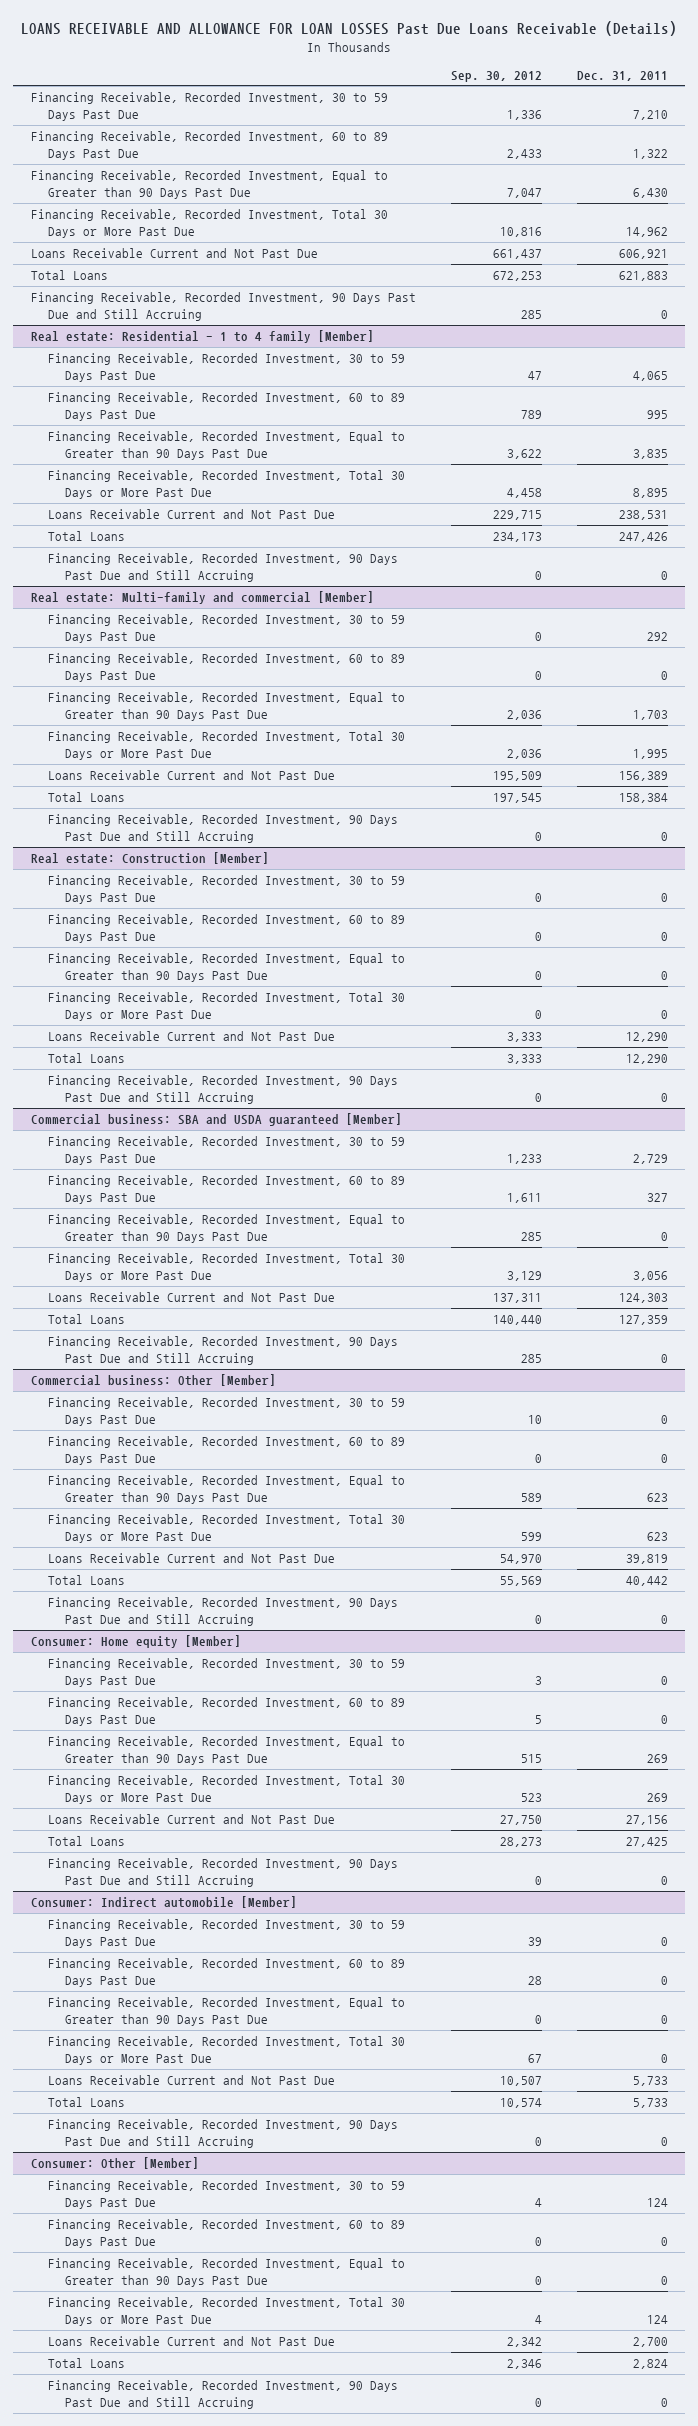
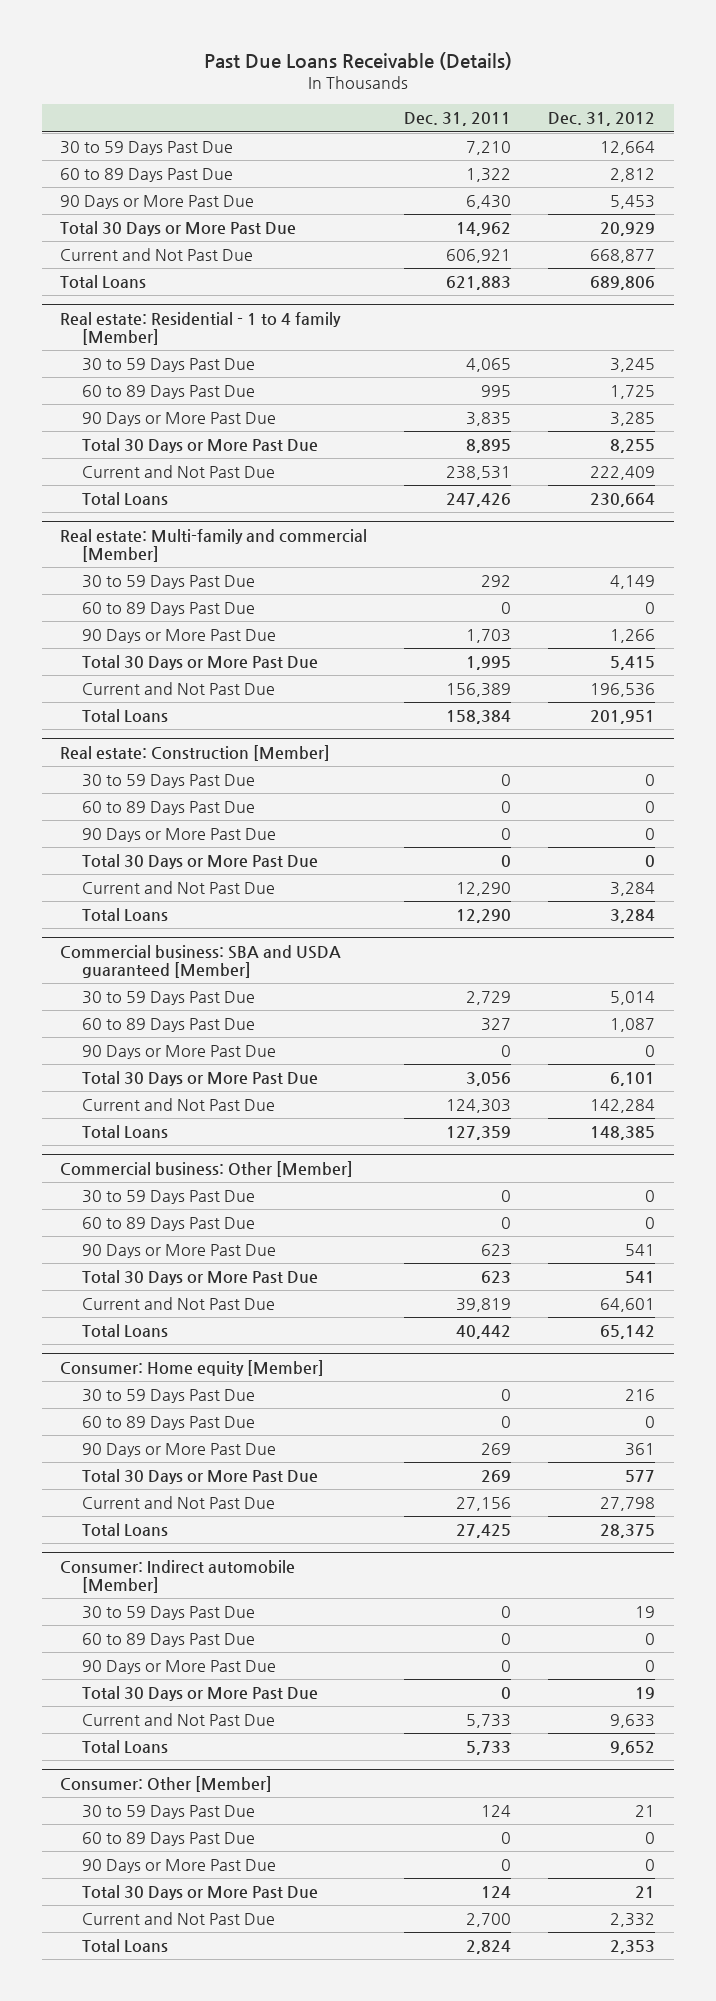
[21,21,678,37] LOANS RECEIVABLE AND ALLOWANCE FOR LOAN LOSSES Past Due Loans Receivable (Details) -> [203,51,512,70] Past Due Loans Receivable (Details)
[450,70,542,82] Sep. 30, 2012 -> none
none -> [548,112,656,127] Dec. 31, 2012
[30,92,388,121] Financing Receivable, Recorded Investment, 30 to 59 Days Past Due -> [60,141,234,156] 30 to 59 Days Past Due
[30,131,388,160] Financing Receivable, Recorded Investment, 60 to 89 Days Past Due -> [60,168,234,183] 60 to 89 Days Past Due
[30,170,388,199] Financing Receivable, Recorded Investment, Equal to Greater than 90 Days Past Due -> [60,195,255,210] 90 Days or More Past Due
[30,209,388,238] Financing Receivable, Recorded Investment, Total 30 Days or More Past Due -> [60,221,297,237] Total 30 Days or More Past Due
[30,248,318,259] Loans Receivable Current and Not Past Due -> [60,248,254,262] Current and Not Past Due
[30,292,416,321] Financing Receivable, Recorded Investment, 90 Days Past Due and Still Accruing -> none
[48,353,406,382] Financing Receivable, Recorded Investment, 30 to 59 Days Past Due -> [81,358,255,373] 30 to 59 Days Past Due
[48,392,406,421] Financing Receivable, Recorded Investment, 60 to 89 Days Past Due -> [81,385,255,400] 60 to 89 Days Past Due
[48,431,406,460] Financing Receivable, Recorded Investment, Equal to Greater than 90 Days Past Due -> [81,412,276,427] 90 Days or More Past Due
[48,470,406,499] Financing Receivable, Recorded Investment, Total 30 Days or More Past Due -> [81,438,318,454] Total 30 Days or More Past Due
[48,509,336,520] Loans Receivable Current and Not Past Due -> [81,465,275,479] Current and Not Past Due
[48,553,399,582] Financing Receivable, Recorded Investment, 90 Days Past Due and Still Accruing -> none
[48,614,406,643] Financing Receivable, Recorded Investment, 30 to 59 Days Past Due -> [81,575,255,590] 30 to 59 Days Past Due
[48,653,406,682] Financing Receivable, Recorded Investment, 60 to 89 Days Past Due -> [81,602,255,617] 60 to 89 Days Past Due
[48,692,406,721] Financing Receivable, Recorded Investment, Equal to Greater than 90 Days Past Due -> [81,629,276,644] 90 Days or More Past Due
[48,731,406,760] Financing Receivable, Recorded Investment, Total 30 Days or More Past Due -> [81,655,318,671] Total 30 Days or More Past Due
[48,770,336,781] Loans Receivable Current and Not Past Due -> [81,682,275,696] Current and Not Past Due
[48,814,399,843] Financing Receivable, Recorded Investment, 90 Days Past Due and Still Accruing -> none
[48,875,406,904] Financing Receivable, Recorded Investment, 30 to 59 Days Past Due -> [81,774,255,789] 30 to 59 Days Past Due
[48,914,406,943] Financing Receivable, Recorded Investment, 60 to 89 Days Past Due -> [81,801,255,816] 60 to 89 Days Past Due
[48,953,406,982] Financing Receivable, Recorded Investment, Equal to Greater than 90 Days Past Due -> [81,828,276,843] 90 Days or More Past Due
[48,992,406,1021] Financing Receivable, Recorded Investment, Total 30 Days or More Past Due -> [81,854,318,870] Total 30 Days or More Past Due
[48,1031,336,1042] Loans Receivable Current and Not Past Due -> [81,881,275,895] Current and Not Past Due
[48,1075,399,1104] Financing Receivable, Recorded Investment, 90 Days Past Due and Still Accruing -> none
[48,1136,406,1165] Financing Receivable, Recorded Investment, 30 to 59 Days Past Due -> [81,991,255,1006] 30 to 59 Days Past Due
[48,1175,406,1204] Financing Receivable, Recorded Investment, 60 to 89 Days Past Due -> [81,1018,255,1033] 60 to 89 Days Past Due
[48,1214,406,1243] Financing Receivable, Recorded Investment, Equal to Greater than 90 Days Past Due -> [81,1045,276,1060] 90 Days or More Past Due
[48,1253,406,1282] Financing Receivable, Recorded Investment, Total 30 Days or More Past Due -> [81,1071,318,1087] Total 30 Days or More Past Due
[48,1292,336,1303] Loans Receivable Current and Not Past Due -> [81,1098,275,1112] Current and Not Past Due
[48,1336,399,1365] Financing Receivable, Recorded Investment, 90 Days Past Due and Still Accruing -> none
[48,1397,406,1426] Financing Receivable, Recorded Investment, 30 to 59 Days Past Due -> [81,1190,255,1205] 30 to 59 Days Past Due
[48,1436,406,1465] Financing Receivable, Recorded Investment, 60 to 89 Days Past Due -> [81,1217,255,1232] 60 to 89 Days Past Due
[48,1475,406,1504] Financing Receivable, Recorded Investment, Equal to Greater than 90 Days Past Due -> [81,1244,276,1259] 90 Days or More Past Due
[48,1514,406,1543] Financing Receivable, Recorded Investment, Total 30 Days or More Past Due -> [81,1270,318,1286] Total 30 Days or More Past Due
[48,1553,336,1564] Loans Receivable Current and Not Past Due -> [81,1297,275,1311] Current and Not Past Due
[48,1597,399,1626] Financing Receivable, Recorded Investment, 90 Days Past Due and Still Accruing -> none
[48,1658,406,1687] Financing Receivable, Recorded Investment, 30 to 59 Days Past Due -> [81,1389,255,1404] 30 to 59 Days Past Due
[48,1697,406,1726] Financing Receivable, Recorded Investment, 60 to 89 Days Past Due -> [81,1416,255,1431] 60 to 89 Days Past Due
[48,1736,406,1765] Financing Receivable, Recorded Investment, Equal to Greater than 90 Days Past Due -> [81,1443,276,1458] 90 Days or More Past Due
[48,1775,406,1804] Financing Receivable, Recorded Investment, Total 30 Days or More Past Due -> [81,1469,318,1485] Total 30 Days or More Past Due
[48,1814,336,1825] Loans Receivable Current and Not Past Due -> [81,1496,275,1510] Current and Not Past Due
[48,1858,399,1887] Financing Receivable, Recorded Investment, 90 Days Past Due and Still Accruing -> none
[48,1919,406,1948] Financing Receivable, Recorded Investment, 30 to 59 Days Past Due -> [81,1606,255,1621] 30 to 59 Days Past Due
[48,1958,406,1987] Financing Receivable, Recorded Investment, 60 to 89 Days Past Due -> [81,1633,255,1648] 60 to 89 Days Past Due
[48,1997,406,2026] Financing Receivable, Recorded Investment, Equal to Greater than 90 Days Past Due -> [81,1660,276,1675] 90 Days or More Past Due
[48,2036,406,2065] Financing Receivable, Recorded Investment, Total 30 Days or More Past Due -> [81,1686,318,1702] Total 30 Days or More Past Due
[48,2075,336,2086] Loans Receivable Current and Not Past Due -> [81,1713,275,1727] Current and Not Past Due
[48,2119,399,2148] Financing Receivable, Recorded Investment, 90 Days Past Due and Still Accruing -> none
[48,2180,406,2209] Financing Receivable, Recorded Investment, 30 to 59 Days Past Due -> [81,1805,255,1820] 30 to 59 Days Past Due
[48,2219,406,2248] Financing Receivable, Recorded Investment, 60 to 89 Days Past Due -> [81,1832,255,1847] 60 to 89 Days Past Due
[48,2258,406,2287] Financing Receivable, Recorded Investment, Equal to Greater than 90 Days Past Due -> [81,1859,276,1874] 90 Days or More Past Due
[48,2297,406,2326] Financing Receivable, Recorded Investment, Total 30 Days or More Past Due -> [81,1885,318,1901] Total 30 Days or More Past Due
[48,2336,336,2347] Loans Receivable Current and Not Past Due -> [81,1912,275,1926] Current and Not Past Due
[48,2380,399,2409] Financing Receivable, Recorded Investment, 90 Days Past Due and Still Accruing -> none

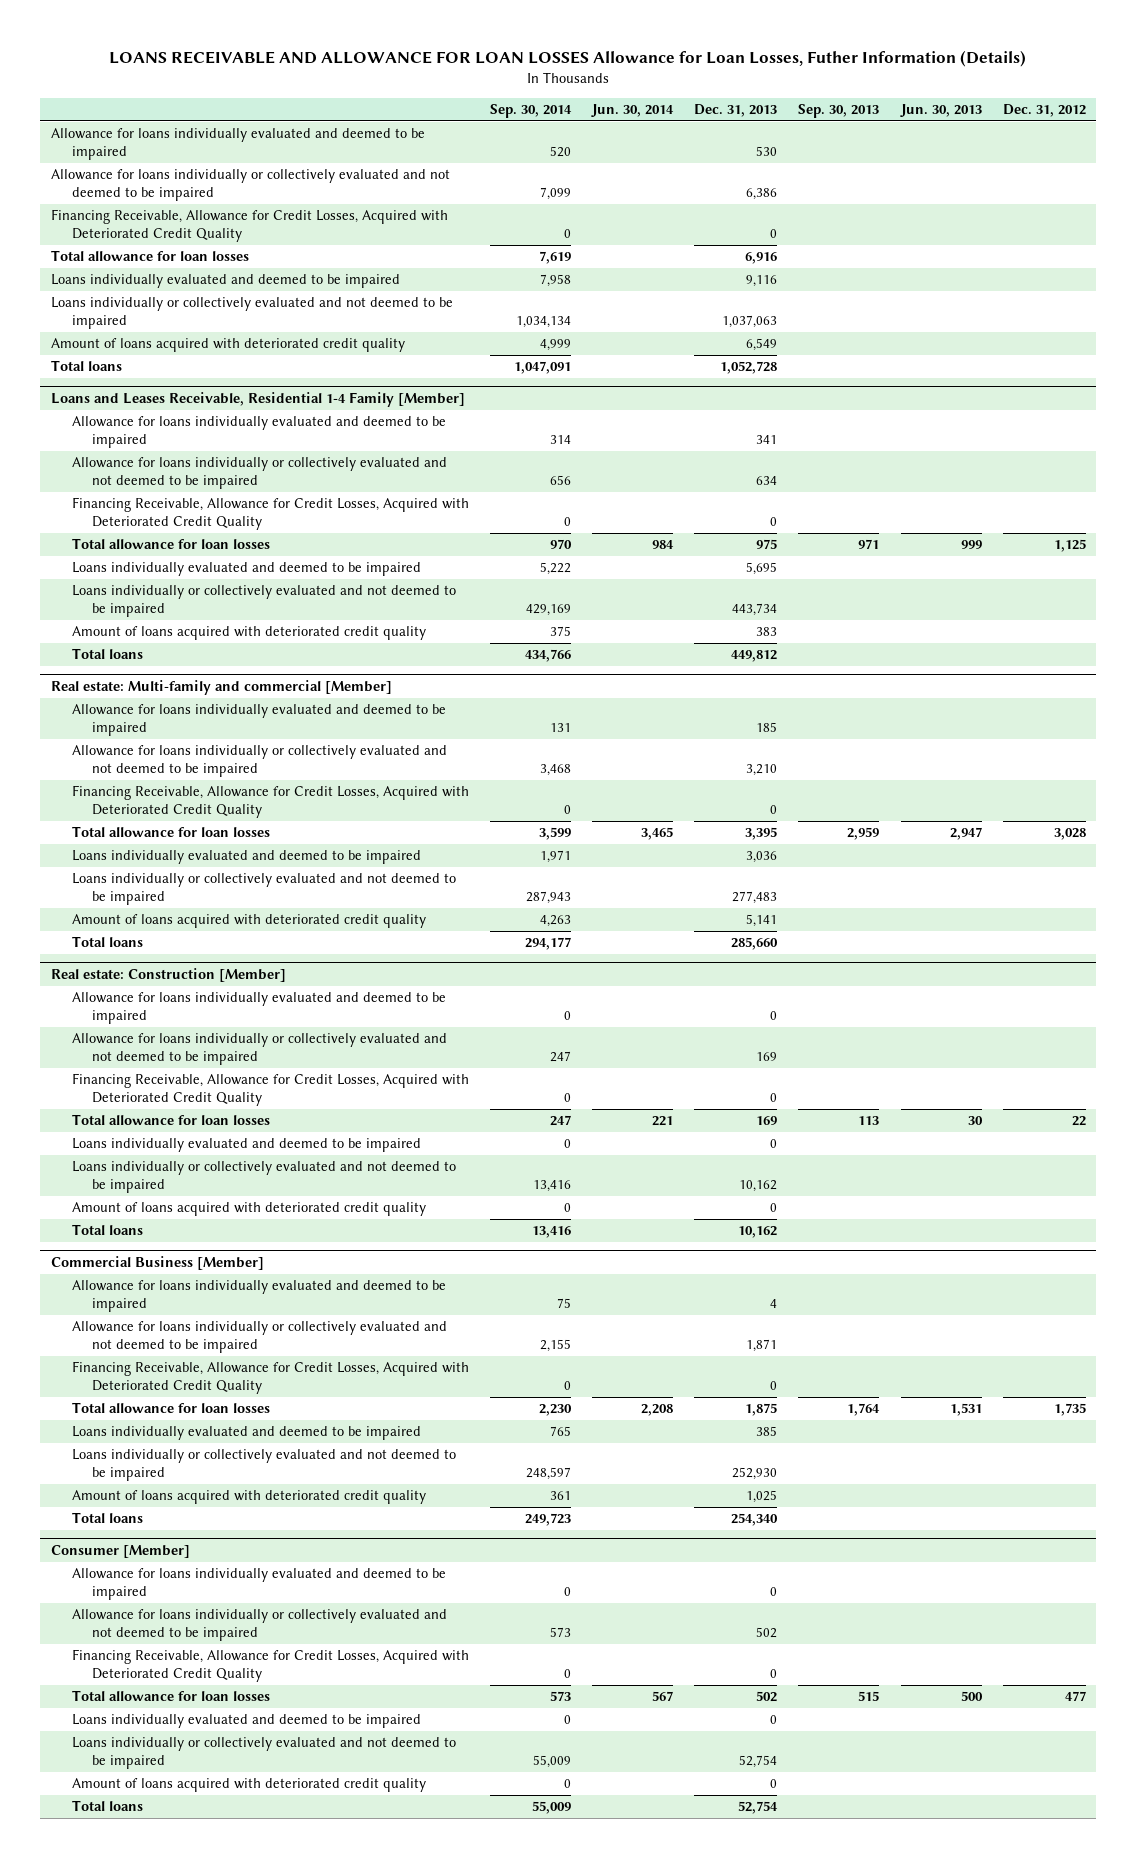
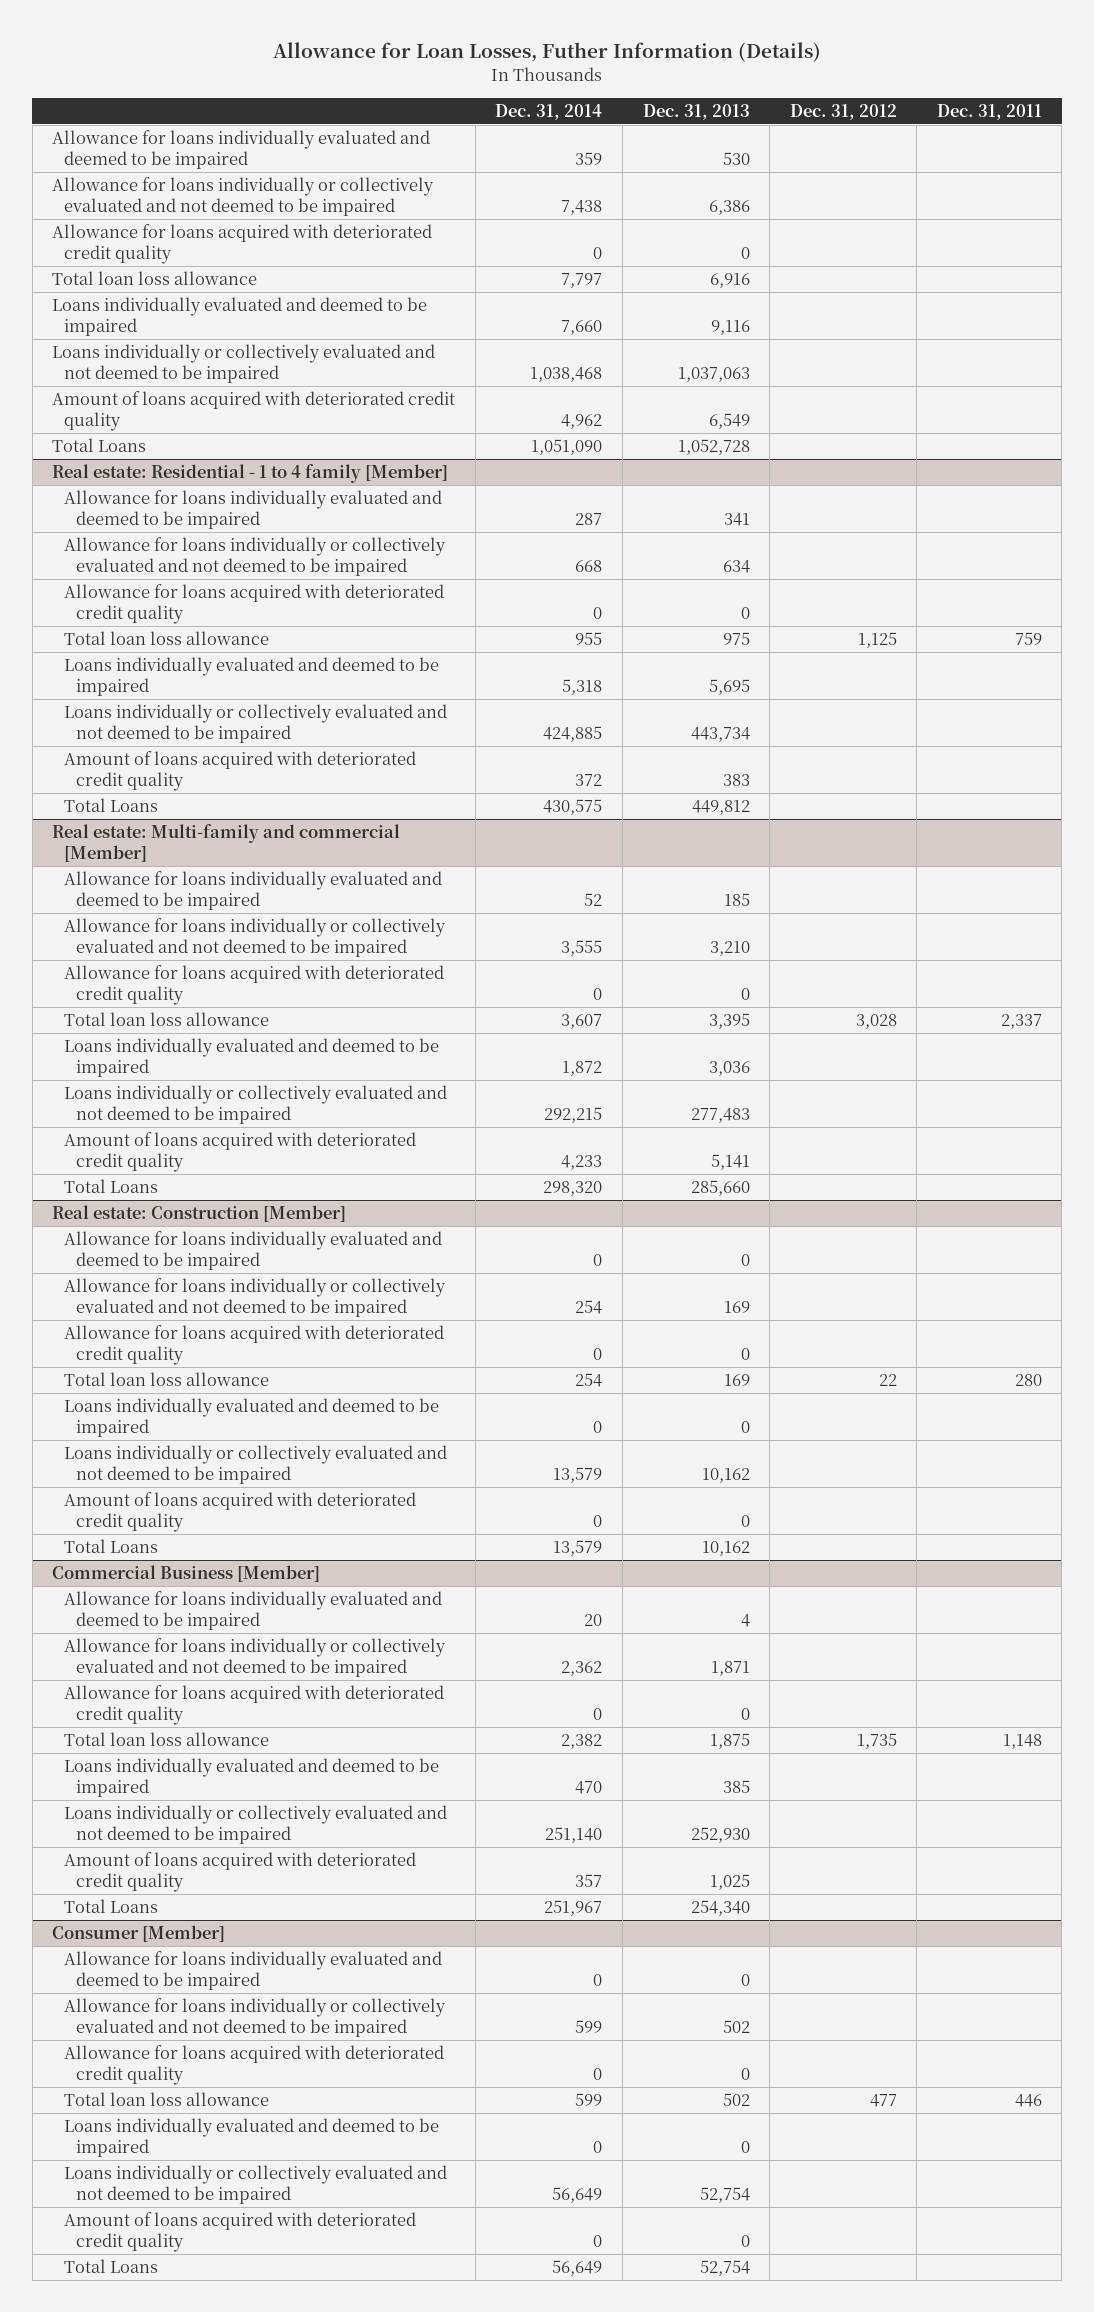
[109,50,1027,68] LOANS RECEIVABLE AND ALLOWANCE FOR LOAN LOSSES Allowance for Loan Losses, Futher Information (Details) -> [273,42,822,63] Allowance for Loan Losses, Futher Information (Details)
[489,103,572,118] Sep. 30, 2014 -> none
[591,103,675,117] Jun. 30, 2014 -> none
[798,103,880,118] Sep. 30, 2013 -> none
[899,103,982,117] Jun. 30, 2013 -> none
none -> [495,103,603,120] Dec. 31, 2014
none -> [936,103,1042,120] Dec. 31, 2011
[50,209,448,242] Financing Receivable, Allowance for Credit Losses, Acquired with Deteriorated Credit Quality -> [52,224,433,264] Allowance for loans acquired with deteriorated credit quality
[50,250,249,262] Total allowance for loan losses -> [52,271,258,286] Total loan loss allowance
[50,392,465,408] Loans and Leases Receivable, Residential 1-4 Family [Member] -> none
[50,360,122,372] Total loans -> [52,438,147,453] Total Loans
none -> [52,464,449,484] Real estate: Residential - 1 to 4 family [Member]
[71,497,469,530] Financing Receivable, Allowance for Credit Losses, Acquired with Deteriorated Credit Quality -> [64,584,445,624] Allowance for loans acquired with deteriorated credit quality
[71,538,270,550] Total allowance for loan losses -> [64,631,270,646] Total loan loss allowance
[71,648,143,660] Total loans -> [64,798,159,813] Total Loans
[71,785,469,818] Financing Receivable, Allowance for Credit Losses, Acquired with Deteriorated Credit Quality -> [64,965,445,1005] Allowance for loans acquired with deteriorated credit quality
[71,826,270,838] Total allowance for loan losses -> [64,1012,270,1027] Total loan loss allowance
[71,936,143,948] Total loans -> [64,1179,159,1194] Total Loans
[71,1073,469,1106] Financing Receivable, Allowance for Credit Losses, Acquired with Deteriorated Credit Quality -> [64,1325,445,1365] Allowance for loans acquired with deteriorated credit quality
[71,1114,270,1126] Total allowance for loan losses -> [64,1372,270,1387] Total loan loss allowance
[71,1224,143,1236] Total loans -> [64,1539,159,1554] Total Loans
[71,1361,469,1394] Financing Receivable, Allowance for Credit Losses, Acquired with Deteriorated Credit Quality -> [64,1685,445,1725] Allowance for loans acquired with deteriorated credit quality
[71,1402,270,1414] Total allowance for loan losses -> [64,1732,270,1747] Total loan loss allowance
[71,1512,143,1524] Total loans -> [64,1899,159,1914] Total Loans
[71,1649,469,1682] Financing Receivable, Allowance for Credit Losses, Acquired with Deteriorated Credit Quality -> [64,2045,445,2085] Allowance for loans acquired with deteriorated credit quality
[71,1690,270,1702] Total allowance for loan losses -> [64,2092,270,2107] Total loan loss allowance
[71,1800,143,1812] Total loans -> [64,2259,159,2274] Total Loans

